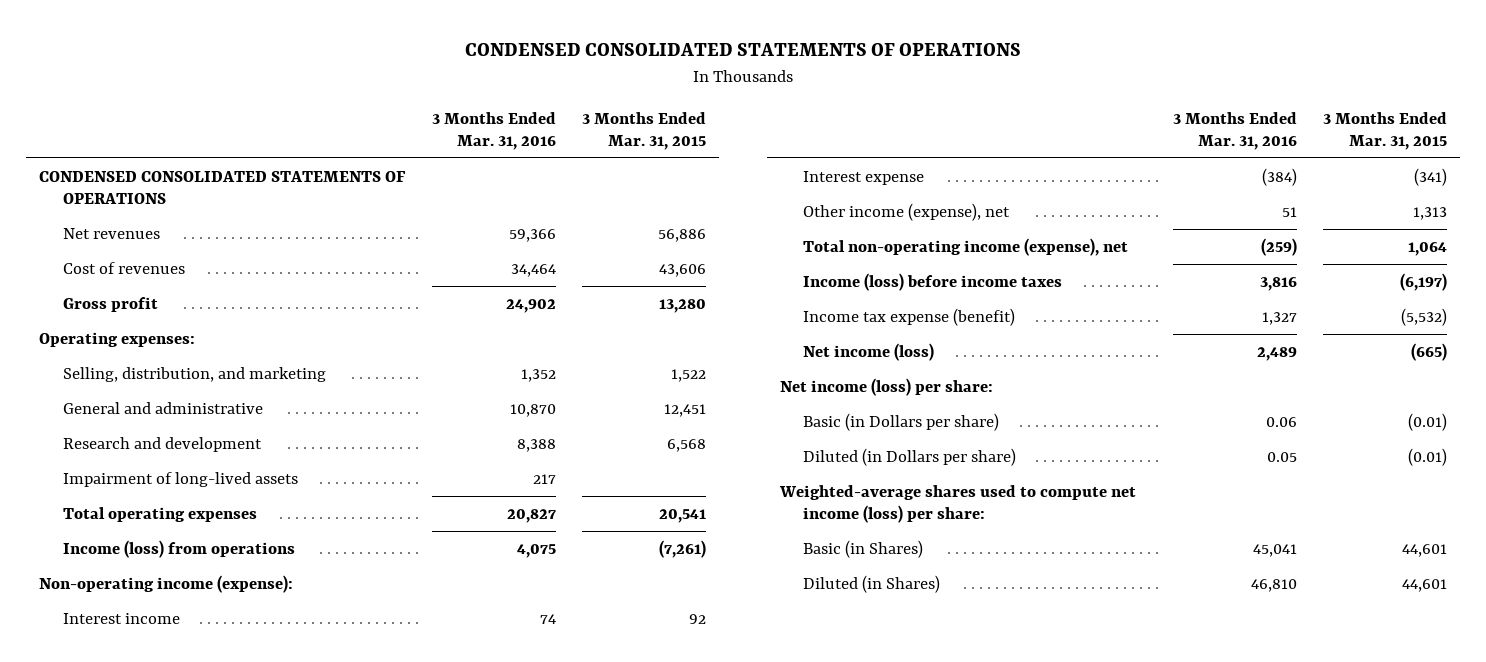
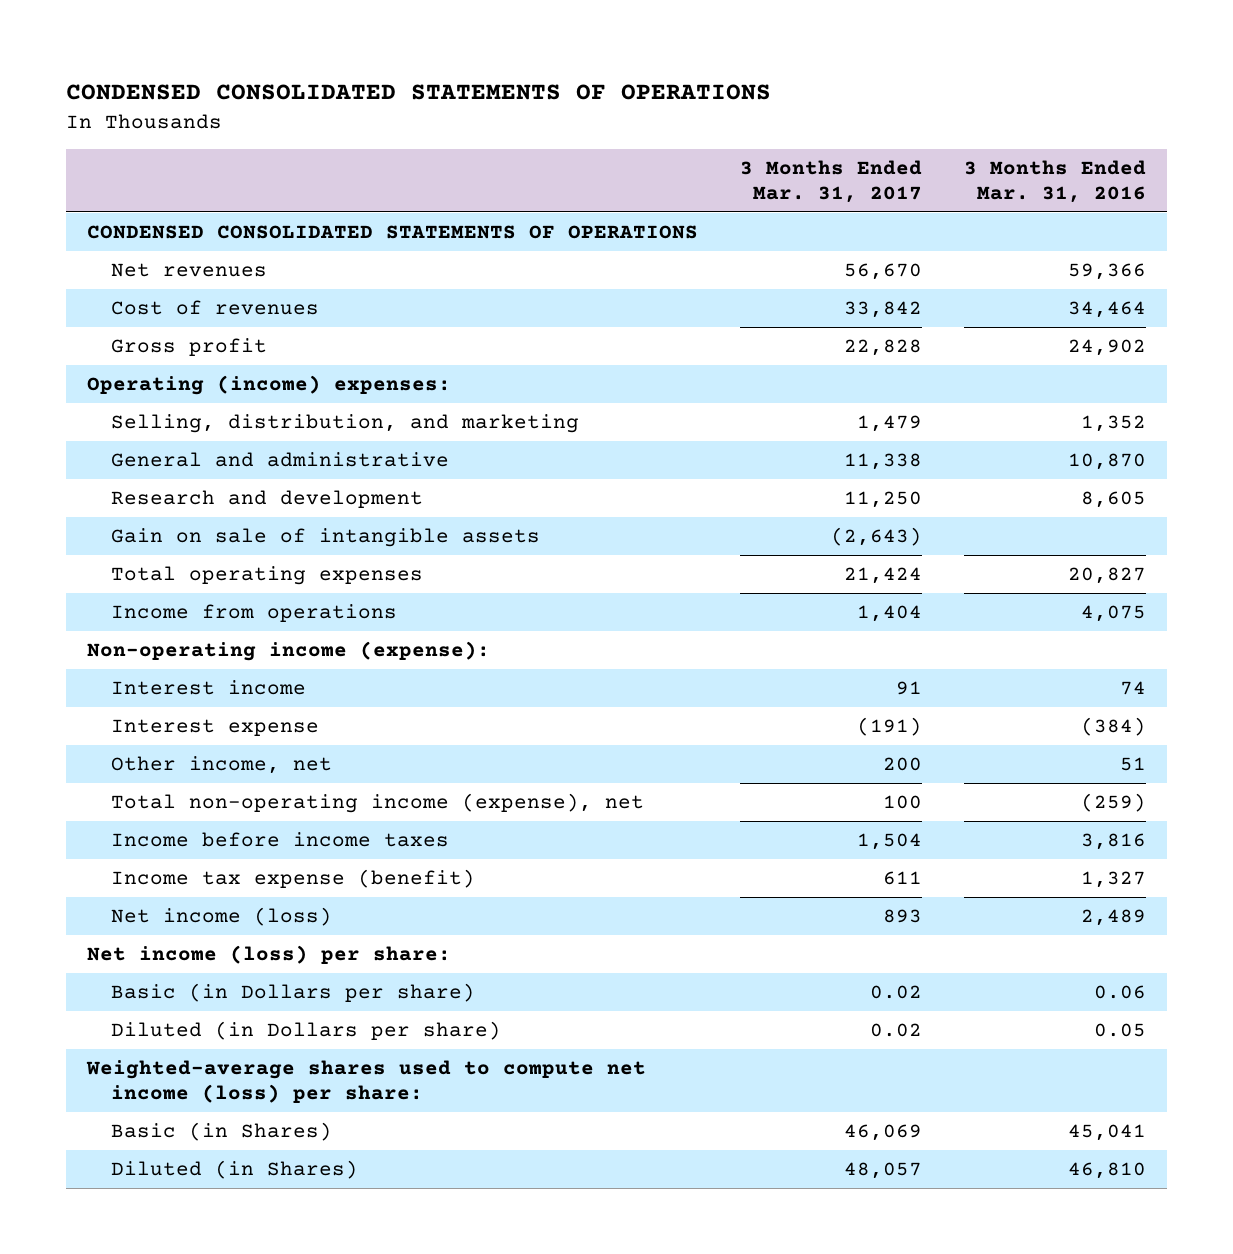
[582,111,707,150] 3 Months Ended Mar. 31, 2015 -> none
none -> [740,159,923,203] 3 Months Ended Mar. 31, 2017
[39,332,196,348] Operating expenses: -> [87,375,452,396] Operating (income) expenses:
[62,472,298,488] Impairment of long-lived assets -> none
[516,439,556,453] 8,388 -> [1081,491,1147,509] 8,605
none -> [111,528,541,548] Gain on sale of intangible assets
[62,540,295,559] Income (loss) from operations -> [111,604,398,623] Income from operations
[803,203,1011,222] Other income (expense), net -> [111,756,333,775] Other income, net
[803,273,1063,292] Income (loss) before income taxes -> [111,832,450,848] Income before income taxes

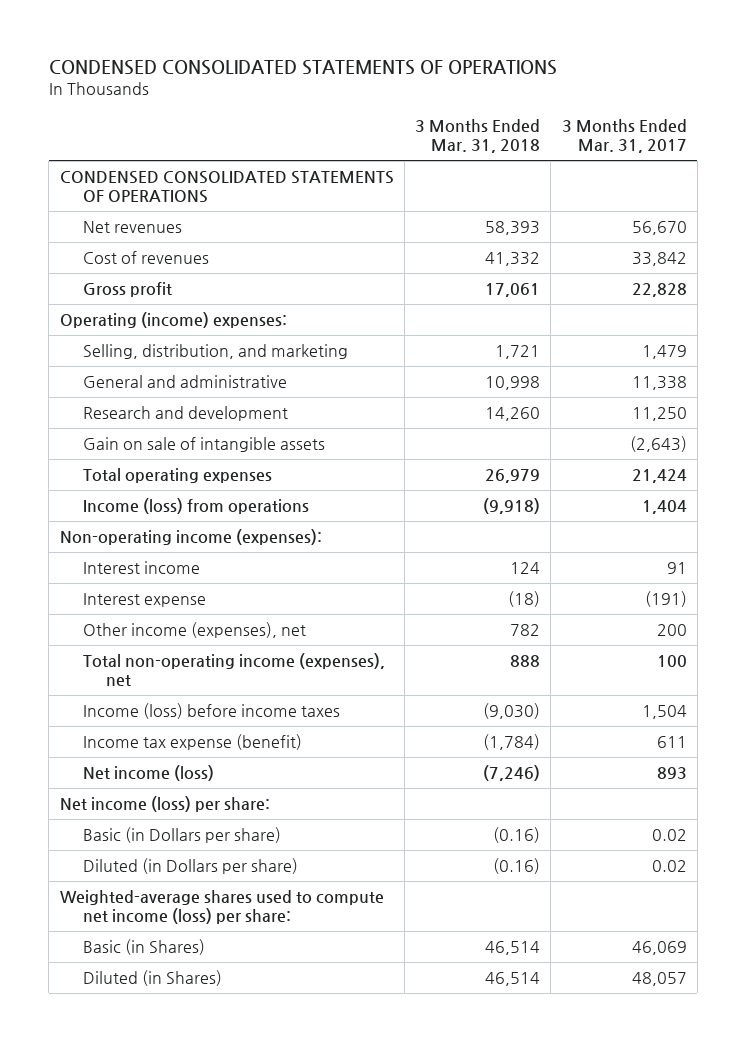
[964,159,1147,203] 3 Months Ended Mar. 31, 2016 -> none
none -> [415,118,541,153] 3 Months Ended Mar. 31, 2018
[111,604,398,623] Income from operations -> [82,498,309,515] Income (loss) from operations
[87,641,491,662] Non-operating income (expense): -> [59,529,322,546] Non-operating income (expenses):
[111,756,333,775] Other income, net -> [82,622,306,639] Other income (expenses), net
[111,793,645,814] Total non-operating income (expense), net -> [82,653,385,687] Total non-operating income (expenses), net
[111,832,450,848] Income before income taxes -> [82,703,340,720] Income (loss) before income taxes

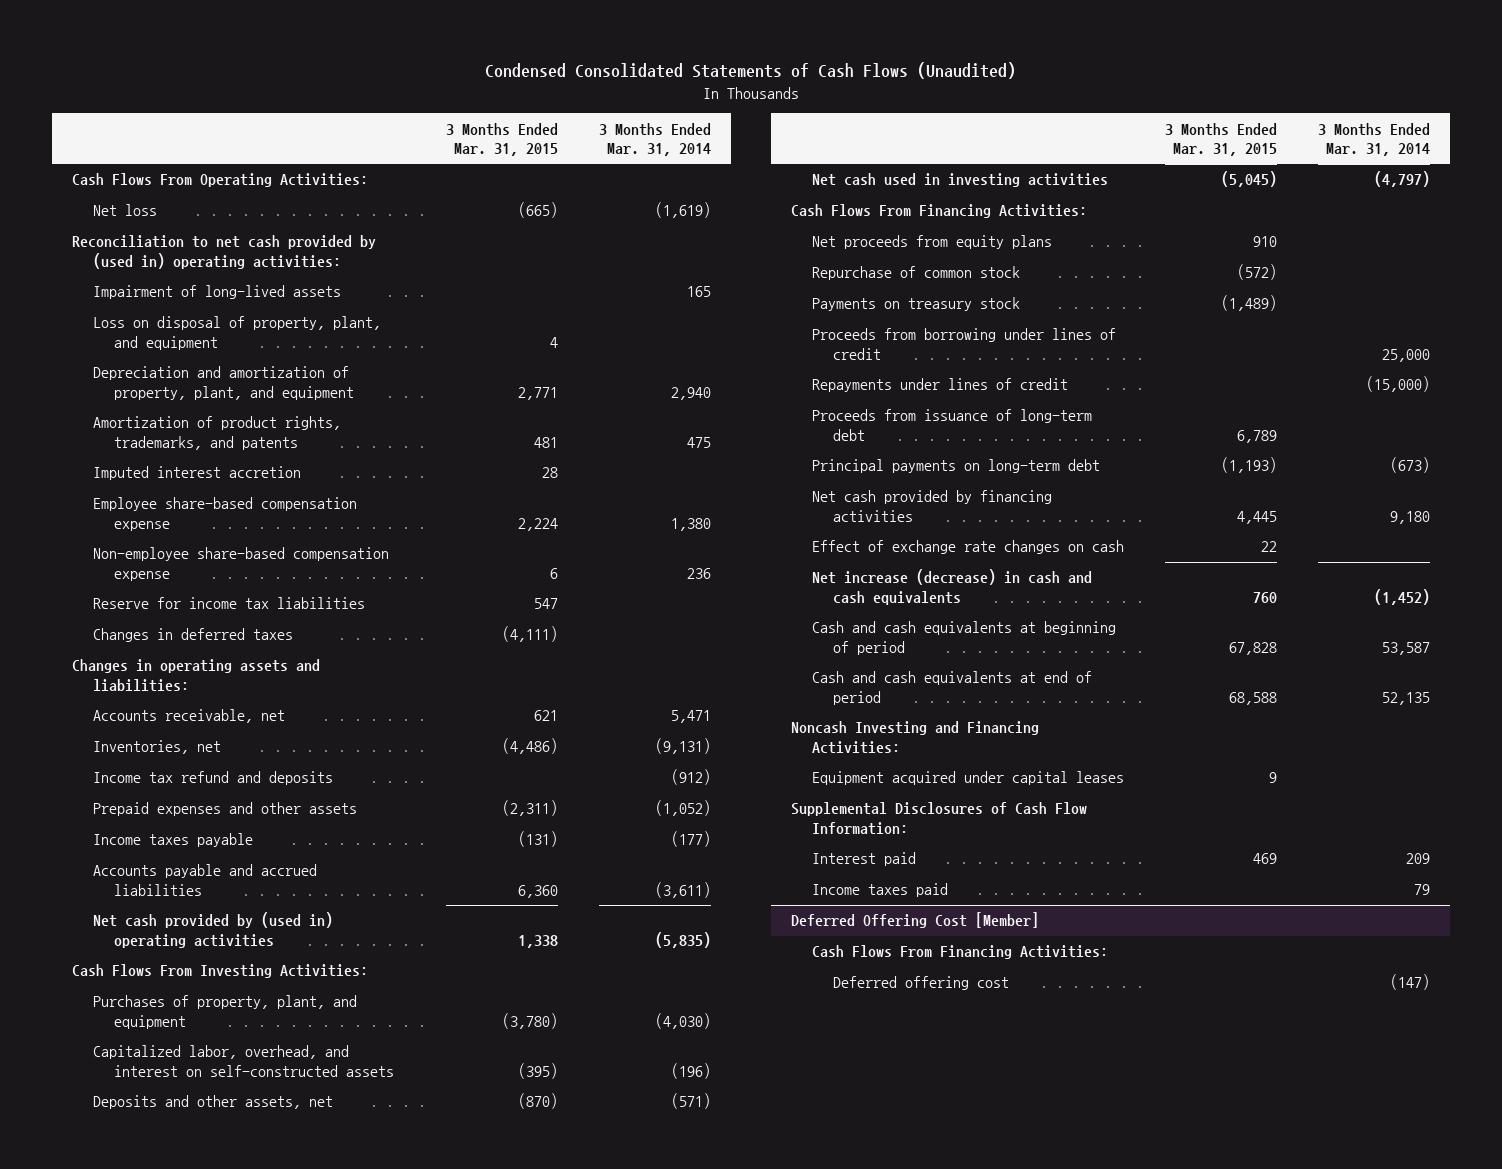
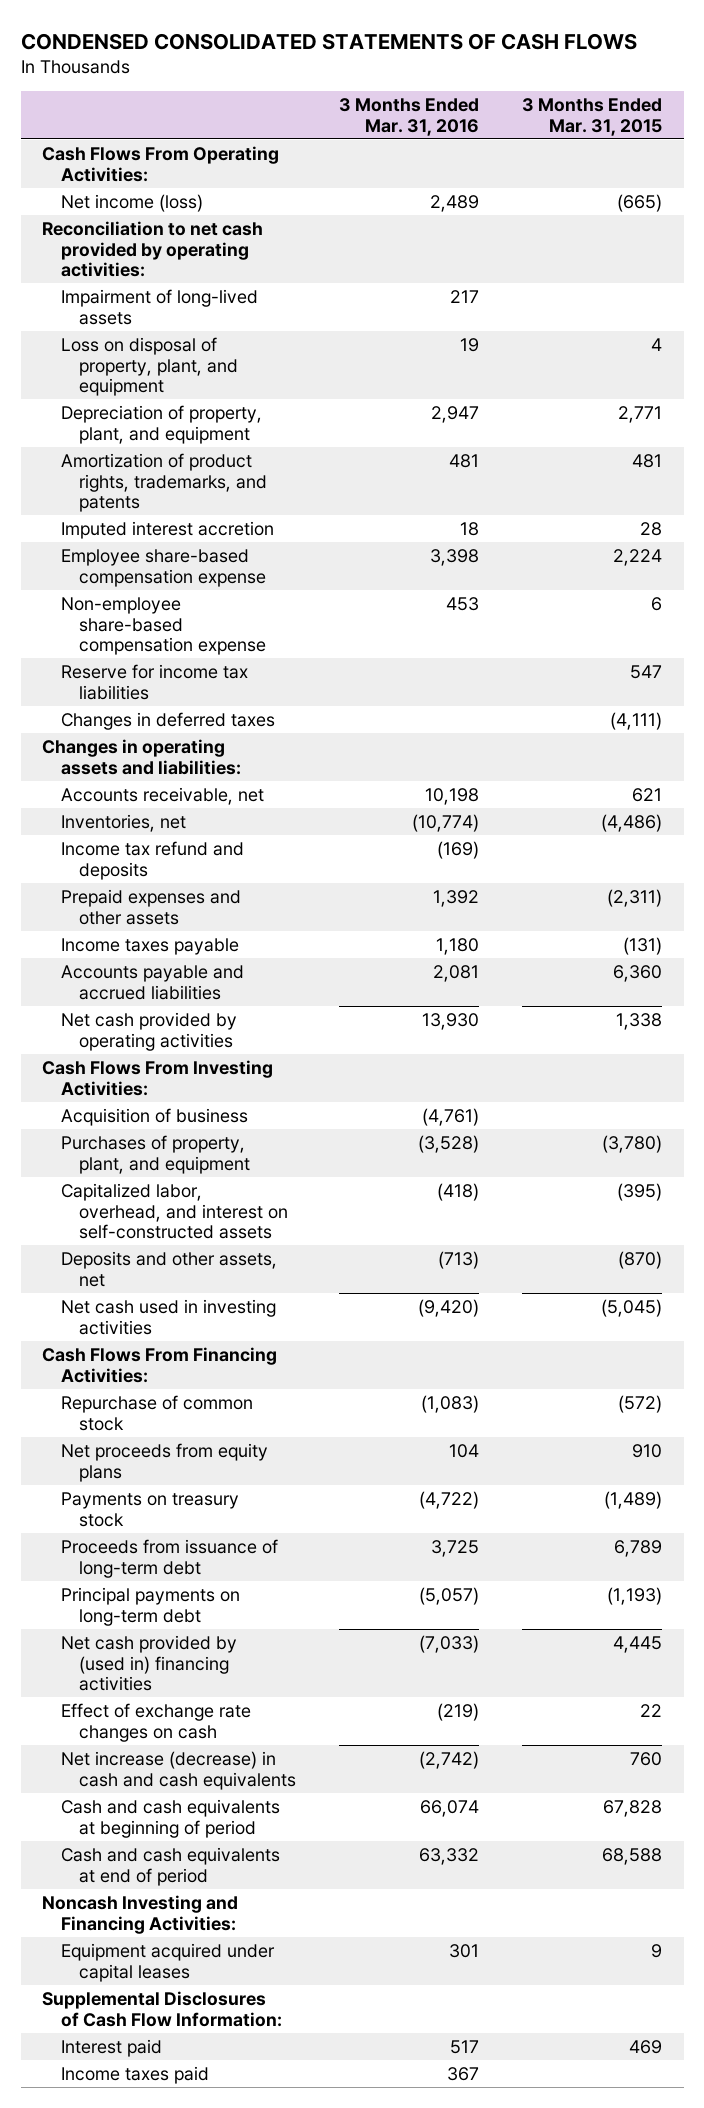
[485,62,1017,80] Condensed Consolidated Statements of Cash Flows (Unaudited) -> [20,32,637,50] CONDENSED CONSOLIDATED STATEMENTS OF CASH FLOWS
[598,122,711,157] 3 Months Ended Mar. 31, 2014 -> none
none -> [339,98,480,136] 3 Months Ended Mar. 31, 2016
[93,204,158,217] Net loss -> [60,193,203,212] Net income (loss)
[72,235,377,269] Reconciliation to net cash provided by (used in) operating activities: -> [42,220,264,278] Reconciliation to net cash provided by operating activities:
[93,366,355,400] Depreciation and amortization of property, plant, and equipment -> [60,404,262,444] Depreciation of property, plant, and equipment
[93,912,334,948] Net cash provided by (used in) operating activities -> [60,1011,237,1051] Net cash provided by operating activities
none -> [60,1107,248,1126] Acquisition of business
[811,235,1052,250] Net proceeds from equity plans -> [60,1442,268,1482] Net proceeds from equity plans
[811,328,1116,360] Proceeds from borrowing under lines of credit -> none
[811,378,1068,393] Repayments under lines of credit -> none
[811,490,1052,522] Net cash provided by financing activities -> [60,1634,237,1692] Net cash provided by (used in) financing activities
[791,912,1040,929] Deferred Offering Cost [Member] -> none
[811,945,1108,960] Cash Flows From Financing Activities: -> none
[832,976,1009,991] Deferred offering cost -> none

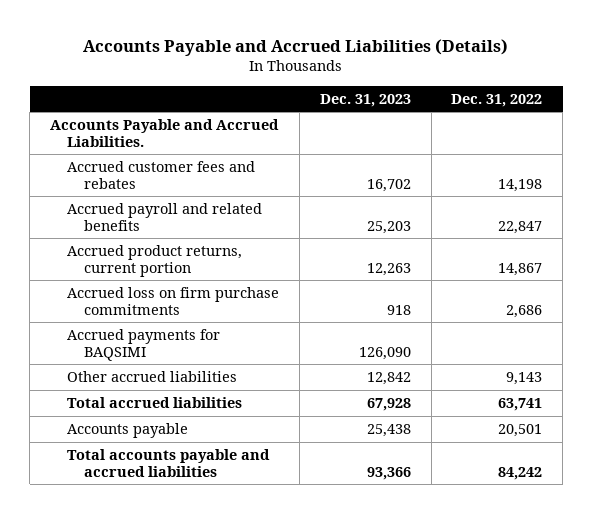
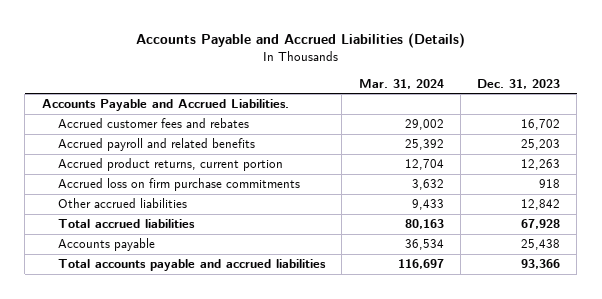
[451,93,543,107] Dec. 31, 2022 -> none
none -> [358,78,444,89] Mar. 31, 2024
[67,328,221,361] Accrued payments for BAQSIMI -> none

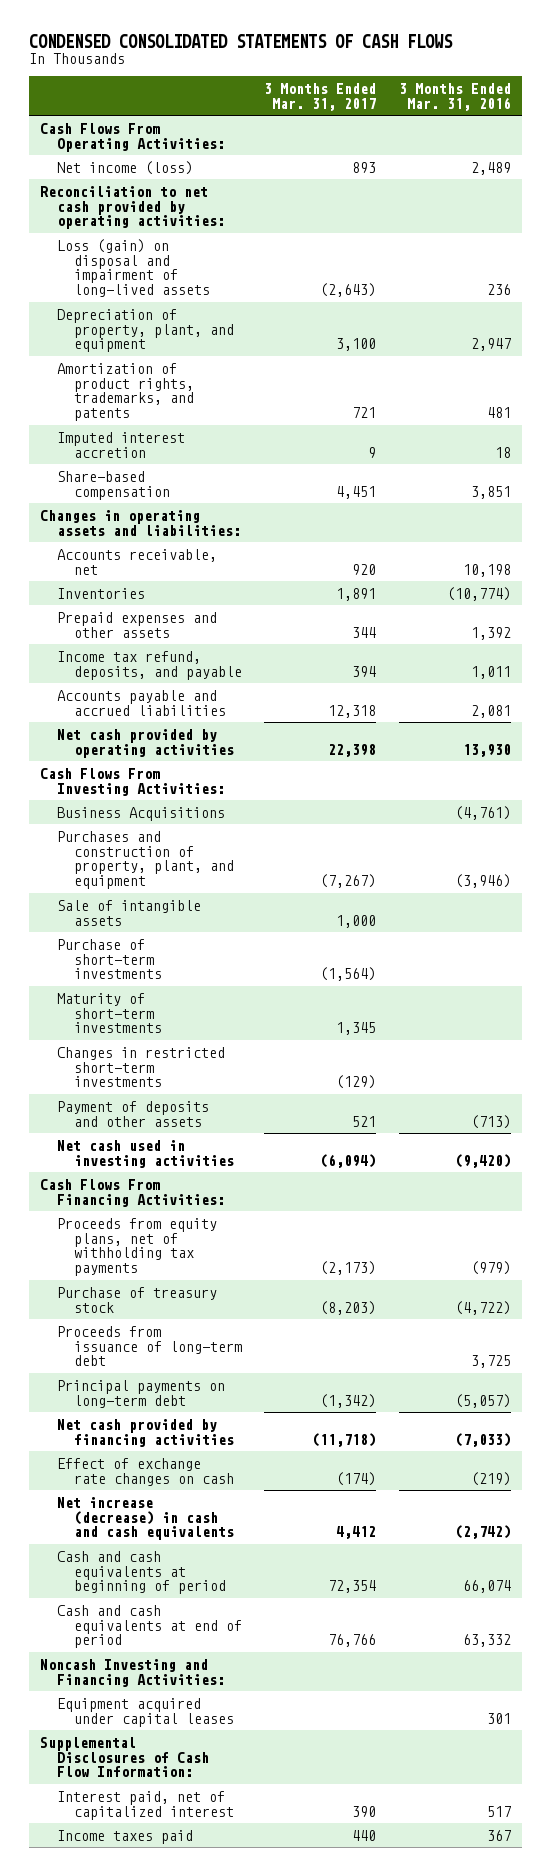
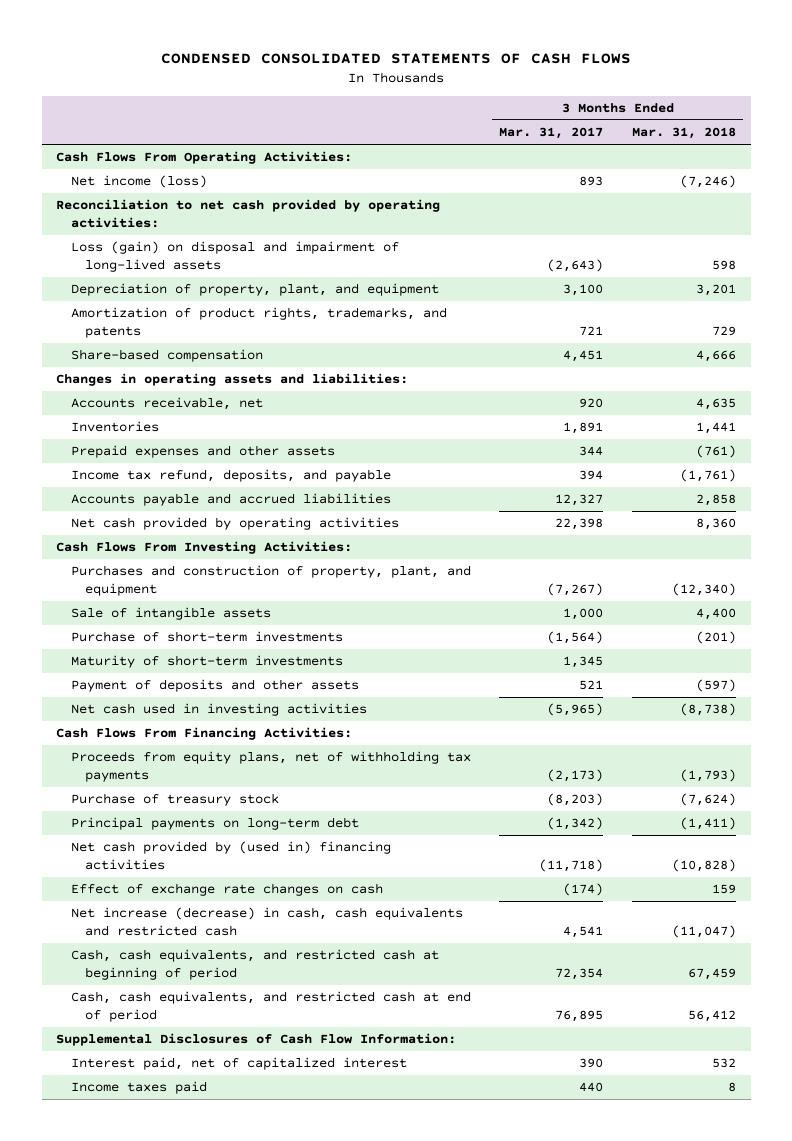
[398,82,511,111] 3 Months Ended Mar. 31, 2016 -> none
none -> [632,127,737,140] Mar. 31, 2018
[56,431,185,458] Imputed interest accretion -> none
[328,704,377,718] 12,318 -> [555,494,604,507] 12,327
[56,806,225,821] Business Acquisitions -> none
[56,1046,225,1088] Changes in restricted short-term investments -> none
[320,1153,377,1168] (6,094) -> [547,703,604,717] (5,965)
[56,1325,242,1367] Proceeds from issuance of long-term debt -> none
[56,1418,234,1447] Net cash provided by financing activities -> [70,841,391,870] Net cash provided by (used in) financing activities
[39,1658,225,1687] Noncash Investing and Financing Activities: -> none
[56,1697,234,1727] Equipment acquired under capital leases -> none
[56,1496,234,1541] Net increase (decrease) in cash and cash equivalents -> [70,907,463,936] Net increase (decrease) in cash, cash equivalents and restricted cash
[336,1526,377,1540] 4,412 -> [563,925,604,938] 4,541
[56,1550,226,1595] Cash and cash equivalents at beginning of period -> [70,949,439,980] Cash, cash equivalents, and restricted cash at beginning of period
[56,1604,242,1649] Cash and cash equivalents at end of period -> [70,991,471,1022] Cash, cash equivalents, and restricted cash at end of period
[328,1634,377,1648] 76,766 -> [555,1009,604,1022] 76,895

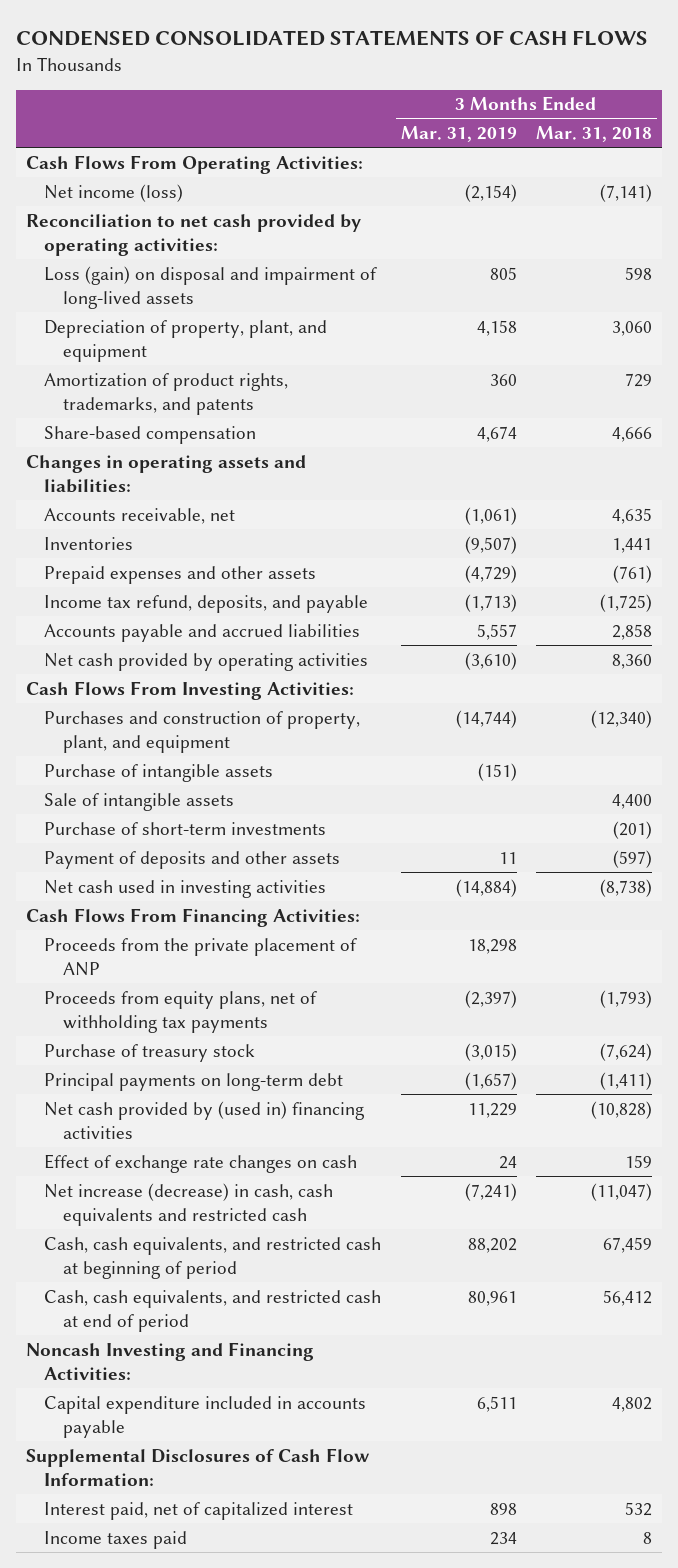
[499,127,604,140] Mar. 31, 2017 -> none
none -> [400,126,517,143] Mar. 31, 2019
[680,175,737,189] (7,246) -> [600,183,653,202] (7,141)
[696,284,737,297] 3,201 -> [612,320,653,336] 3,060
[680,469,737,483] (1,761) -> [600,593,653,612] (1,725)
none -> [44,763,274,782] Purchase of intangible assets
[70,655,343,669] Maturity of short-term investments -> none
none -> [44,937,358,976] Proceeds from the private placement of ANP
none -> [25,1341,314,1380] Noncash Investing and Financing Activities:
none -> [44,1395,367,1438] Capital expenditure included in accounts payable

